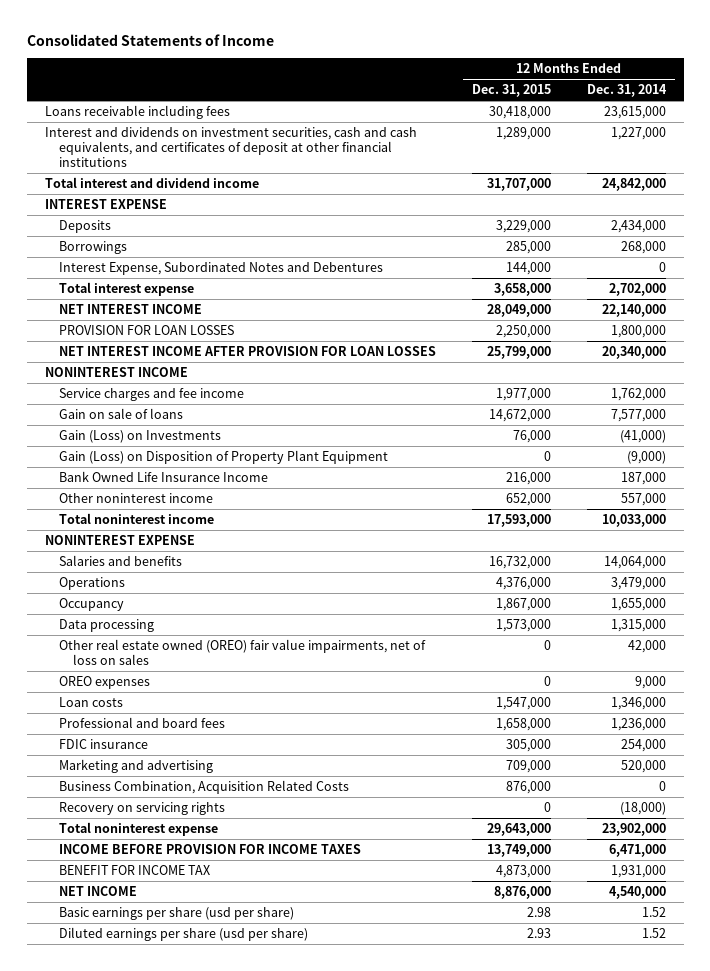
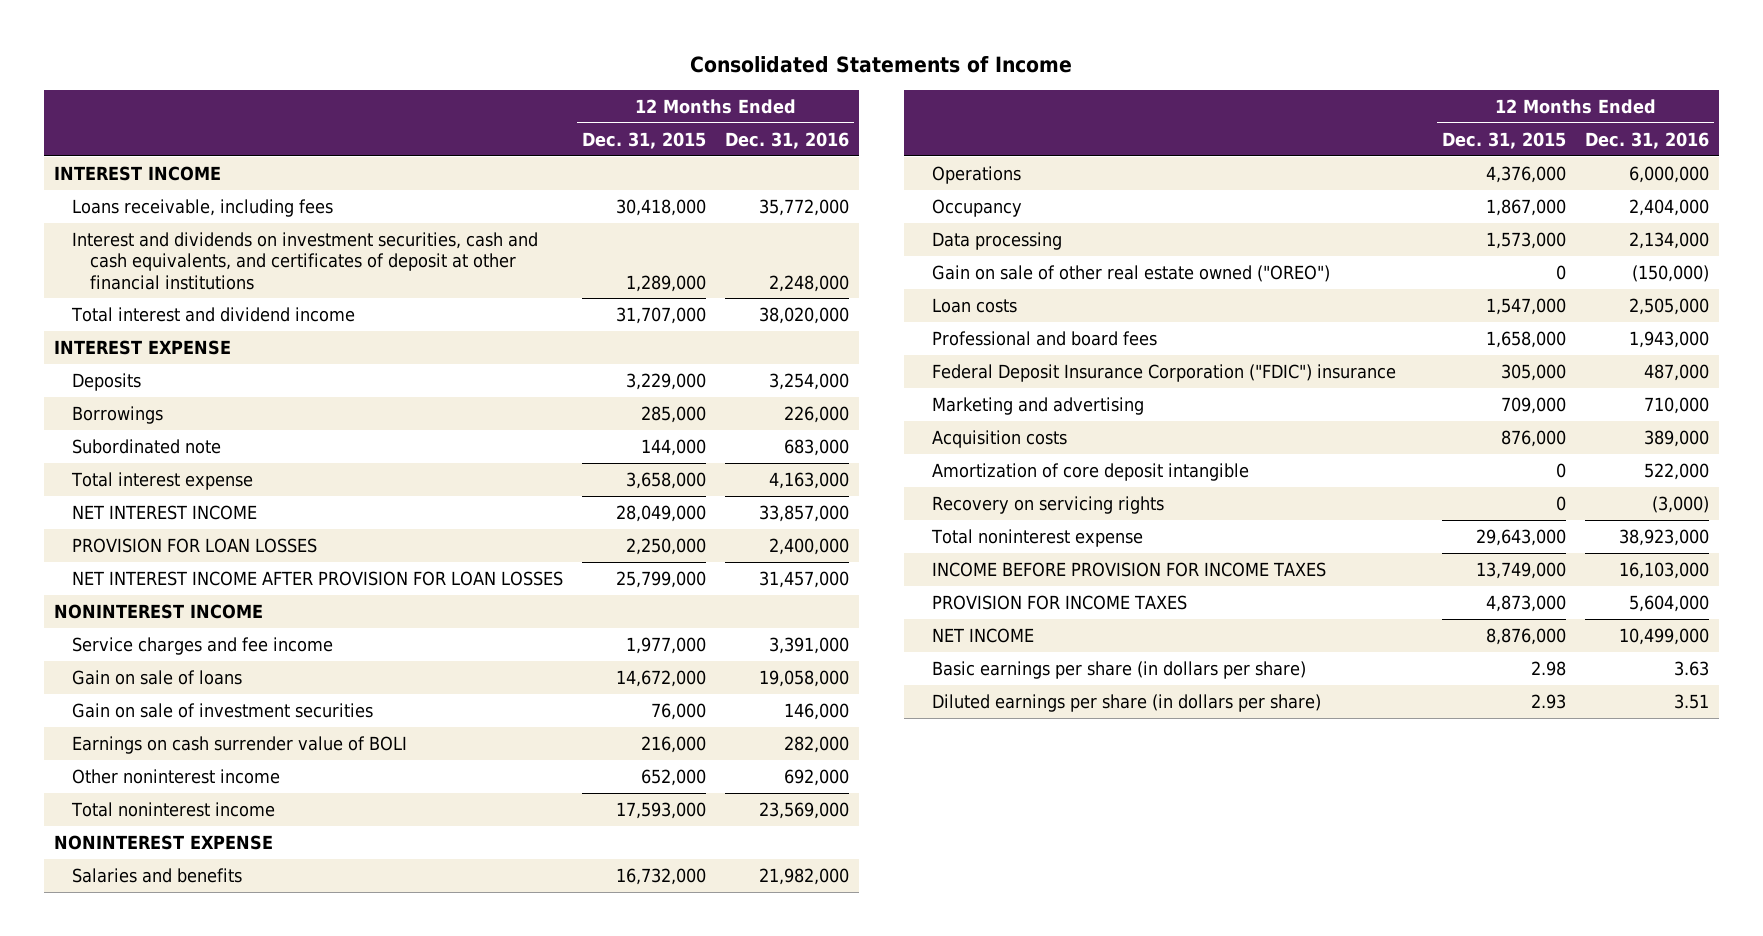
[586,84,667,98] Dec. 31, 2014 -> none
none -> [725,131,850,149] Dec. 31, 2016
none -> [53,165,221,181] INTEREST INCOME
[44,105,230,120] Loans receivable including fees -> [72,198,334,217] Loans receivable, including fees
[58,262,383,276] Interest Expense, Subordinated Notes and Debentures -> [72,438,222,454] Subordinated note
[58,450,388,465] Gain (Loss) on Disposition of Property Plant Equipment -> none
[58,430,221,444] Gain (Loss) on Investments -> [72,702,374,718] Gain on sale of investment securities
[58,471,268,483] Bank Owned Life Insurance Income -> [72,735,408,754] Earnings on cash surrender value of BOLI
[58,676,150,690] OREO expenses -> none
[58,639,426,665] Other real estate owned (OREO) fair value impairments, net of loss on sales -> [931,264,1330,282] Gain on sale of other real estate owned ("OREO")
[58,739,148,750] FDIC insurance -> [931,363,1396,382] Federal Deposit Insurance Corporation ("FDIC") insurance
[58,780,349,795] Business Combination, Acquisition Related Costs -> [931,429,1067,448] Acquisition costs
none -> [931,462,1249,481] Amortization of core deposit intangible
[58,865,210,876] BENEFIT FOR INCOME TAX -> [931,594,1187,610] PROVISION FOR INCOME TAXES
[58,907,294,921] Basic earnings per share (usd per share) -> [931,660,1306,679] Basic earnings per share (in dollars per share)
[58,927,308,942] Diluted earnings per share (usd per share) -> [931,693,1321,712] Diluted earnings per share (in dollars per share)

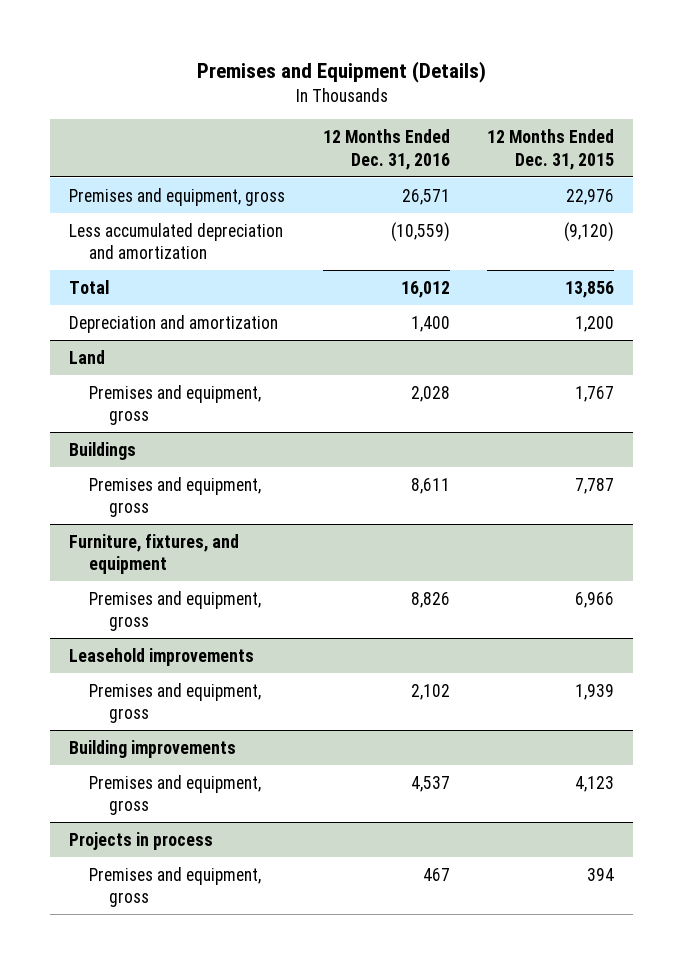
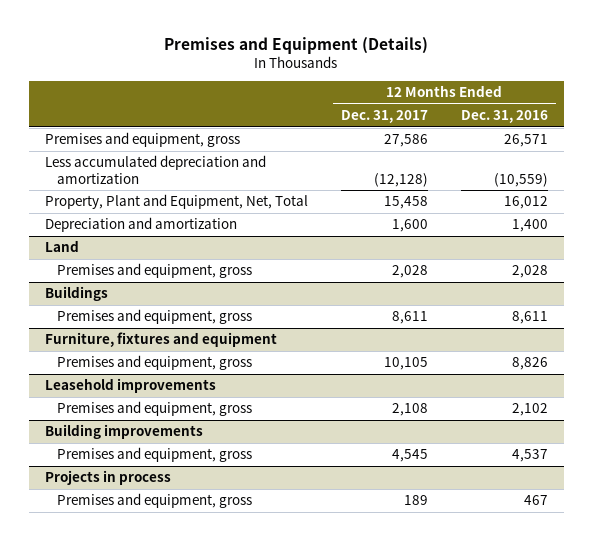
[487,129,615,170] 12 Months Ended Dec. 31, 2015 -> none
none -> [340,110,428,124] Dec. 31, 2017
[69,279,110,294] Total -> [45,194,309,210] Property, Plant and Equipment, Net, Total
[69,533,240,575] Furniture, fixtures, and equipment -> [45,332,278,348] Furniture, fixtures and equipment

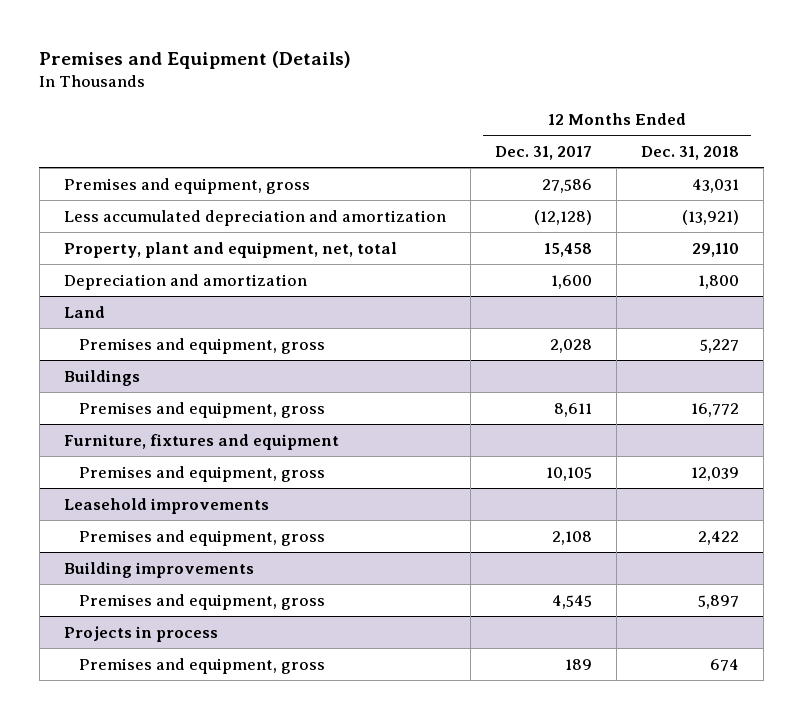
[460,110,548,124] Dec. 31, 2016 -> none
none -> [641,146,740,161] Dec. 31, 2018
[45,194,309,210] Property, Plant and Equipment, Net, Total -> [63,241,397,258] Property, plant and equipment, net, total

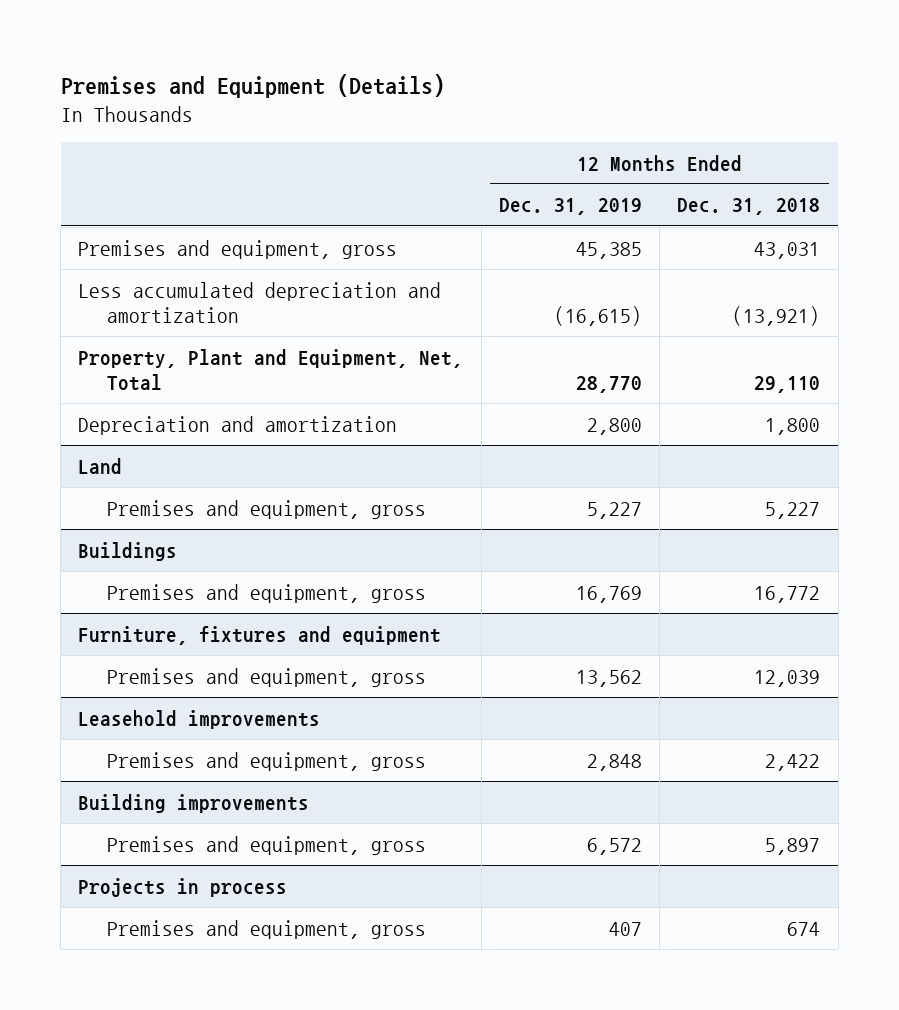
[494,146,592,161] Dec. 31, 2017 -> none
none -> [498,198,642,216] Dec. 31, 2019
[63,241,397,258] Property, plant and equipment, net, total -> [78,348,464,391] Property, Plant and Equipment, Net, Total

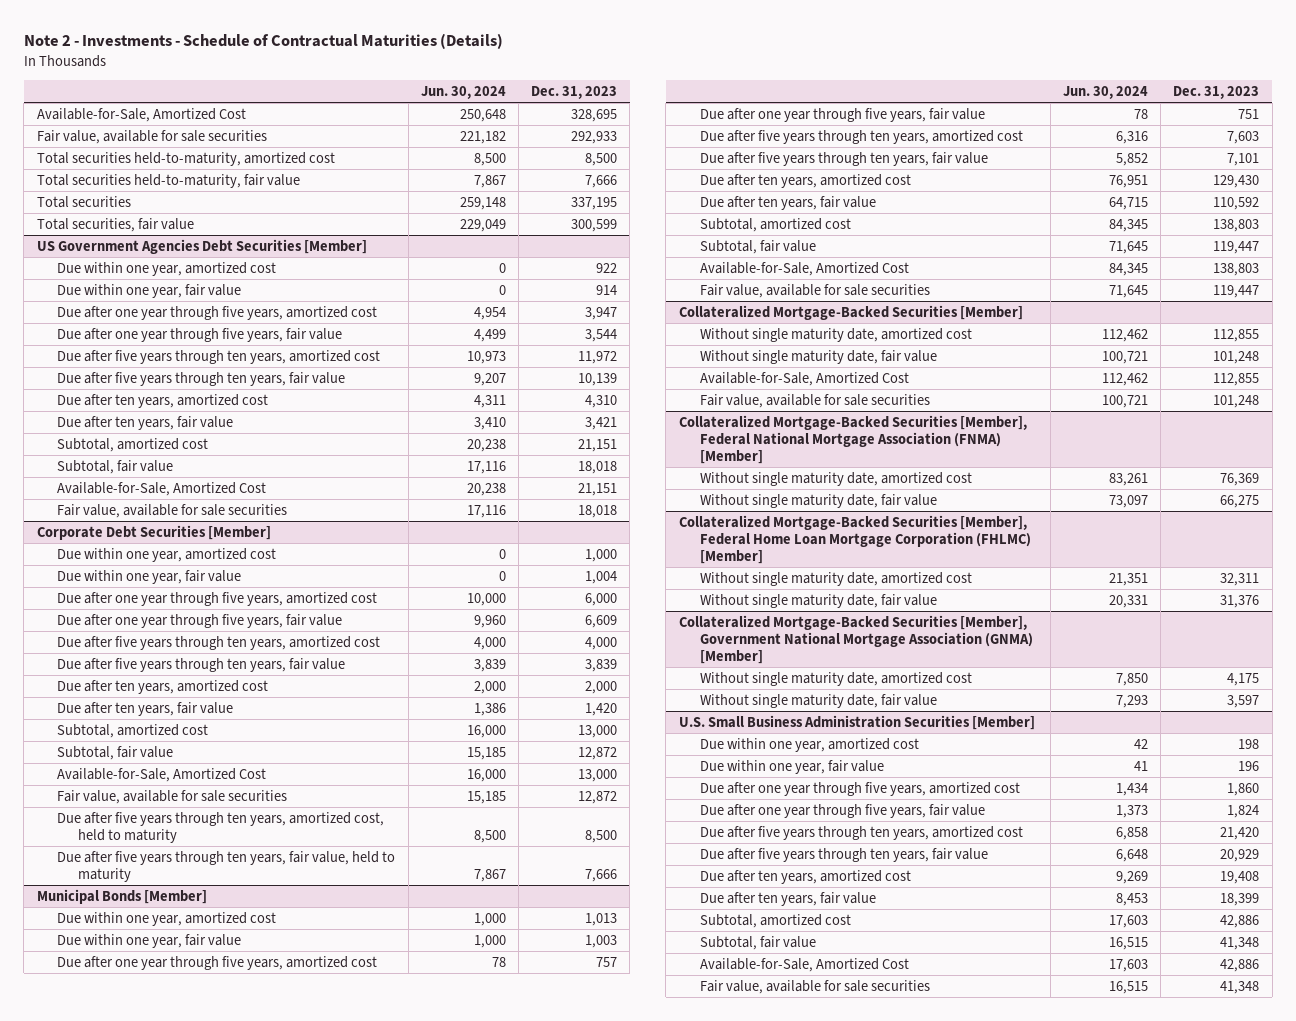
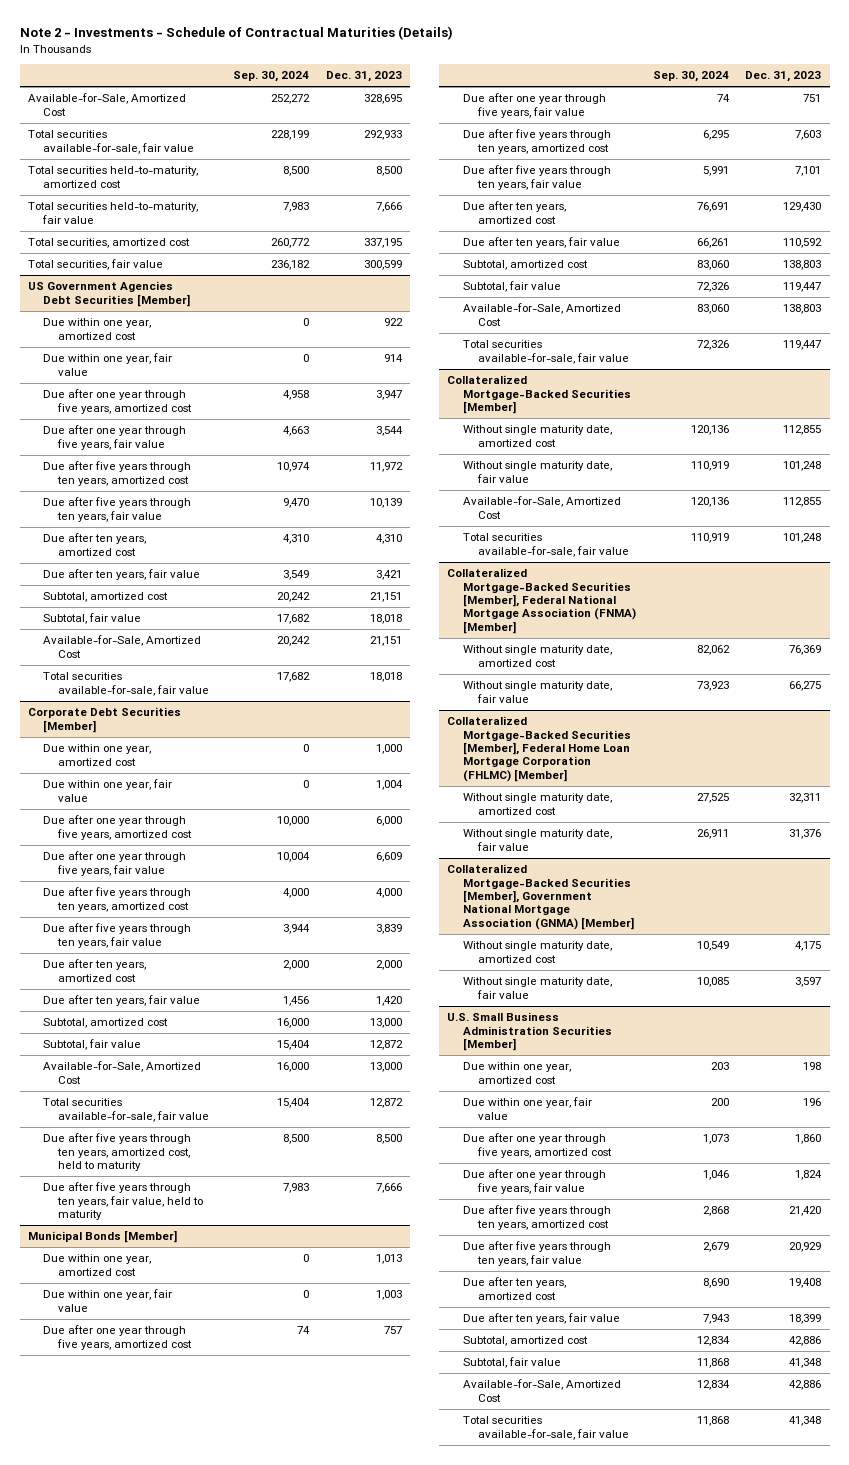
[420,86,506,100] Jun. 30, 2024 -> none
none -> [233,71,310,83] Sep. 30, 2024
[36,129,267,144] Fair value, available for sale securities -> [27,130,195,154] Total securities available-for-sale, fair value
[36,195,131,208] Total securities -> [27,238,190,249] Total securities, amortized cost
[57,503,288,518] Fair value, available for sale securities -> [43,672,210,696] Total securities available-for-sale, fair value
[57,789,288,804] Fair value, available for sale securities -> [43,1098,210,1122] Total securities available-for-sale, fair value
[699,283,930,298] Fair value, available for sale securities -> [462,340,629,364] Total securities available-for-sale, fair value
[699,393,930,408] Fair value, available for sale securities -> [462,533,629,557] Total securities available-for-sale, fair value
[699,979,930,994] Fair value, available for sale securities -> [462,1416,629,1440] Total securities available-for-sale, fair value

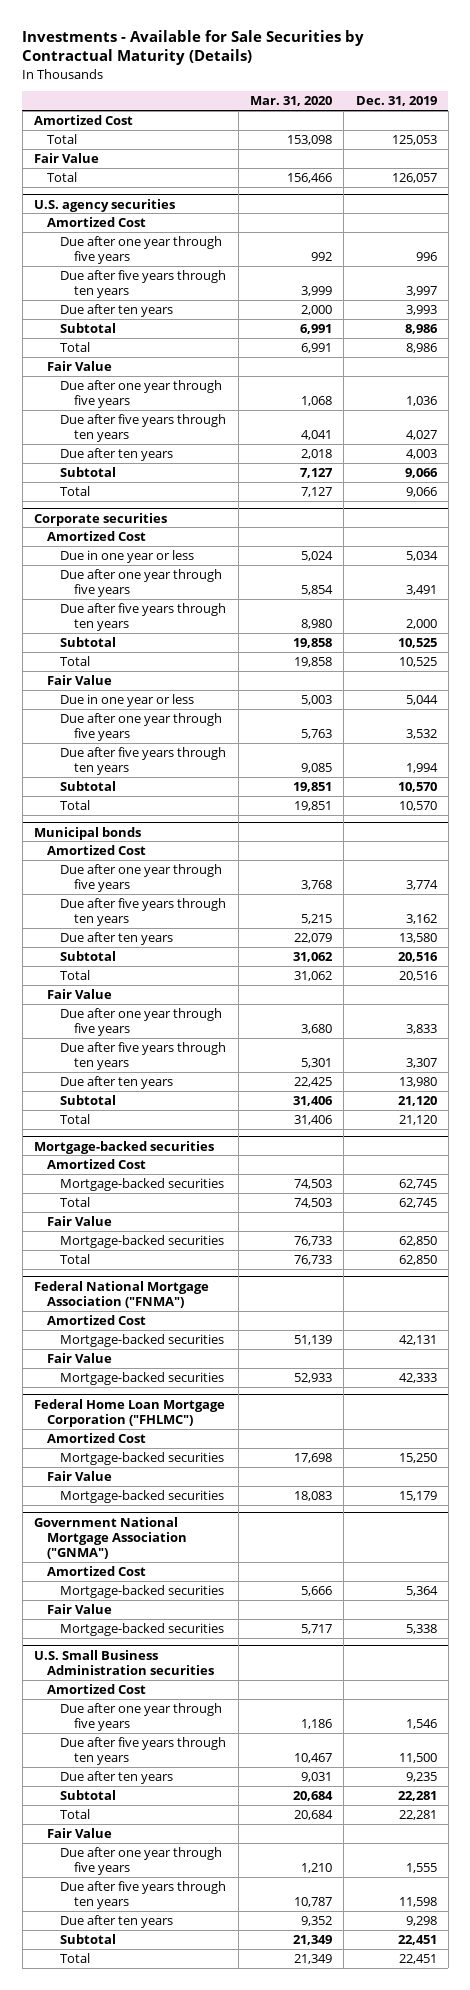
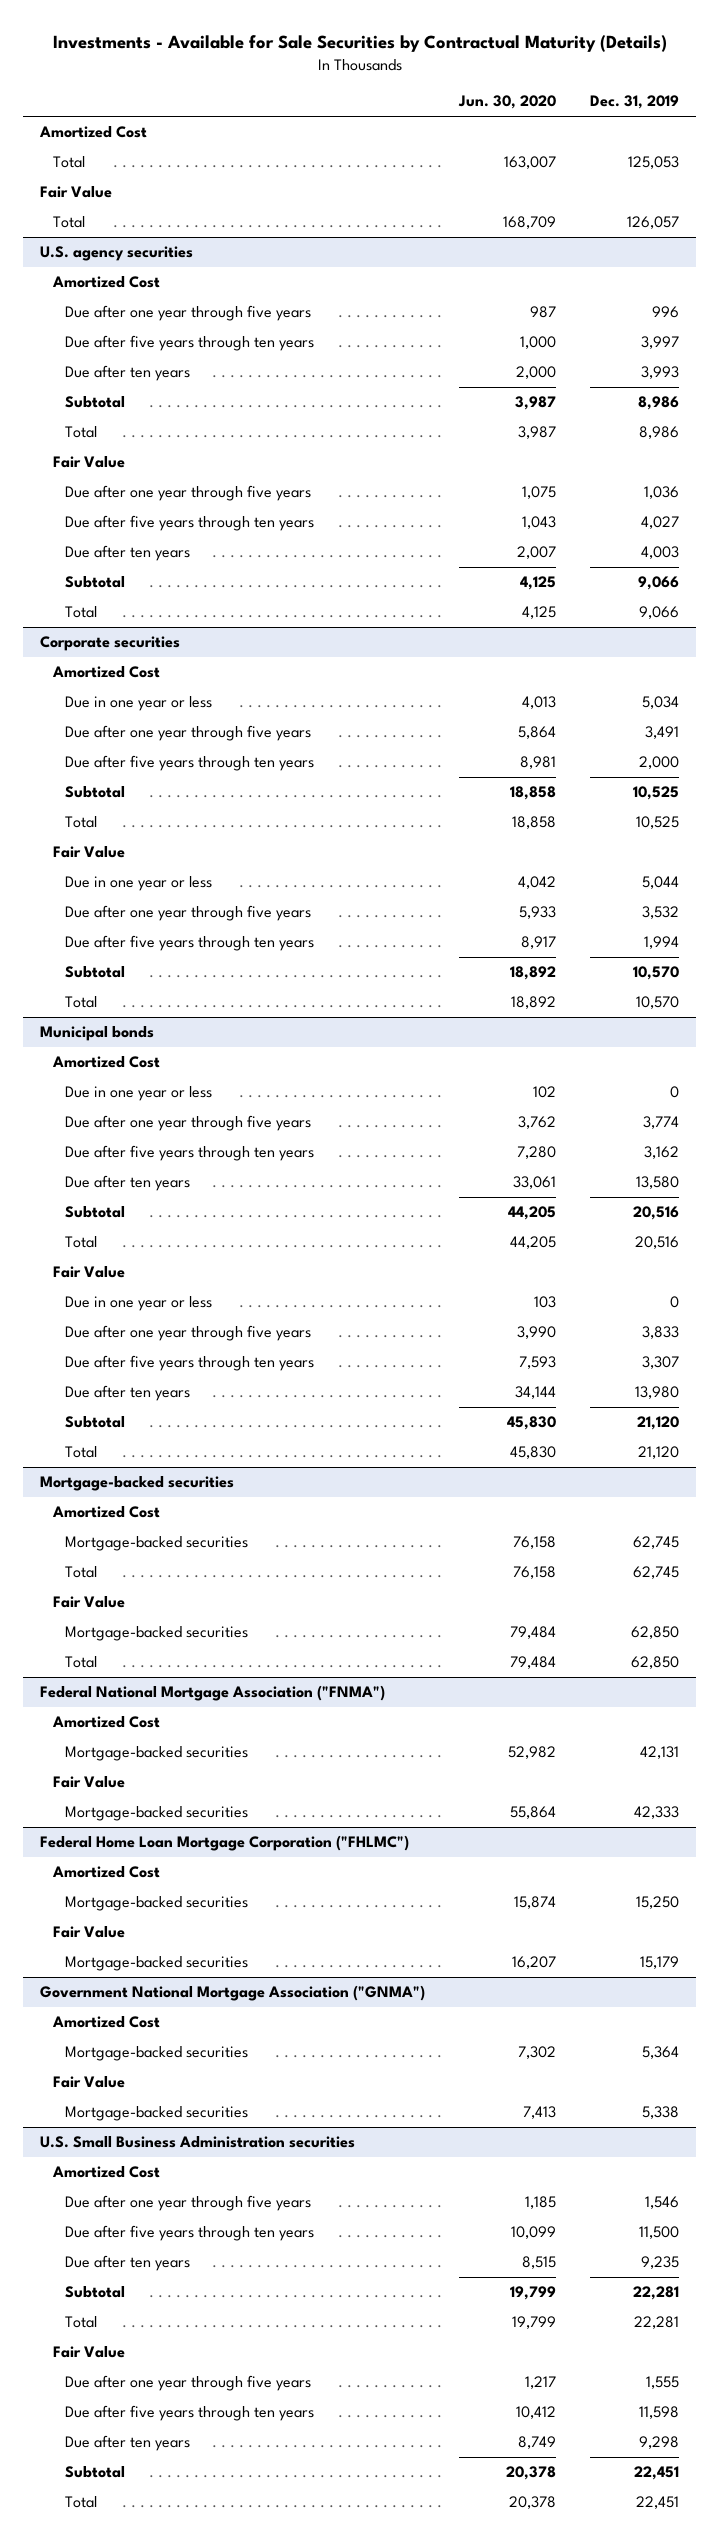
[249,96,332,107] Mar. 31, 2020 -> none
none -> [458,95,557,110] Jun. 30, 2020
none -> [65,1086,213,1102] Due in one year or less
none -> [65,1296,213,1312] Due in one year or less

